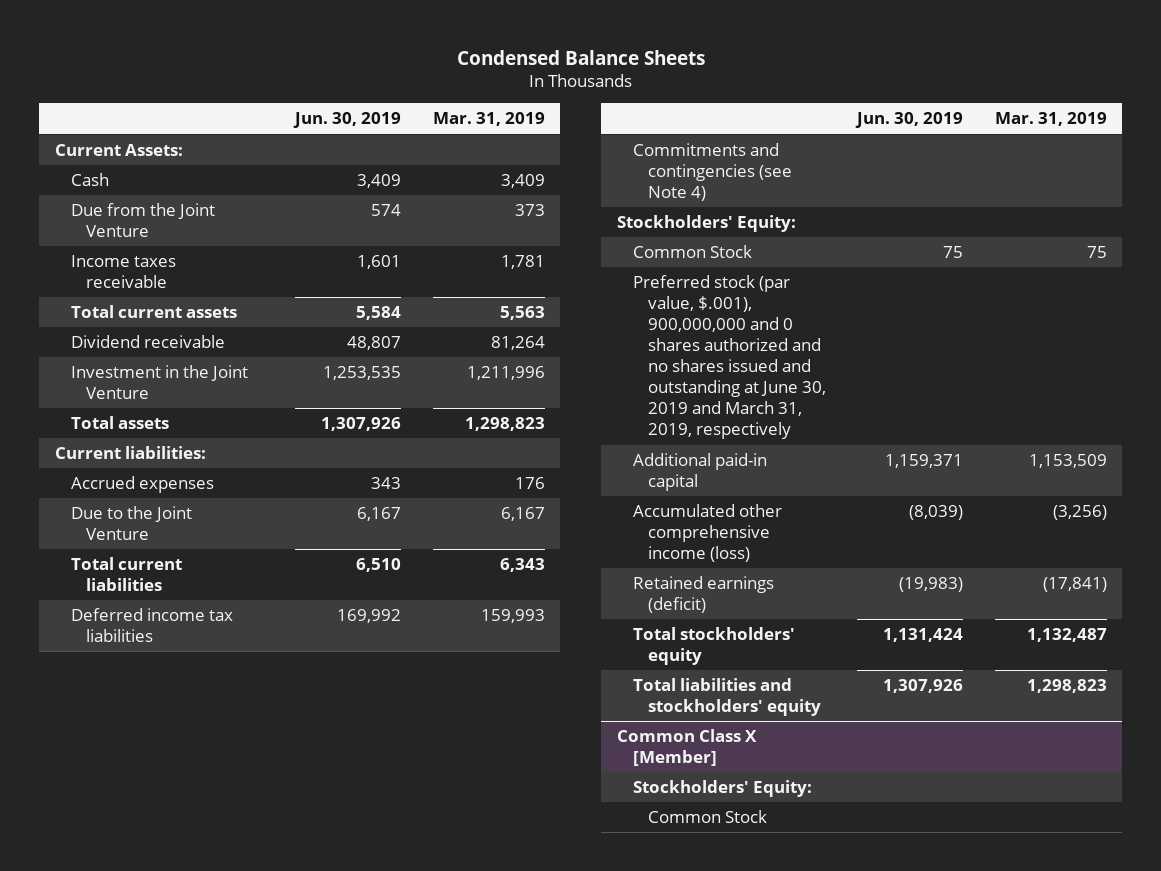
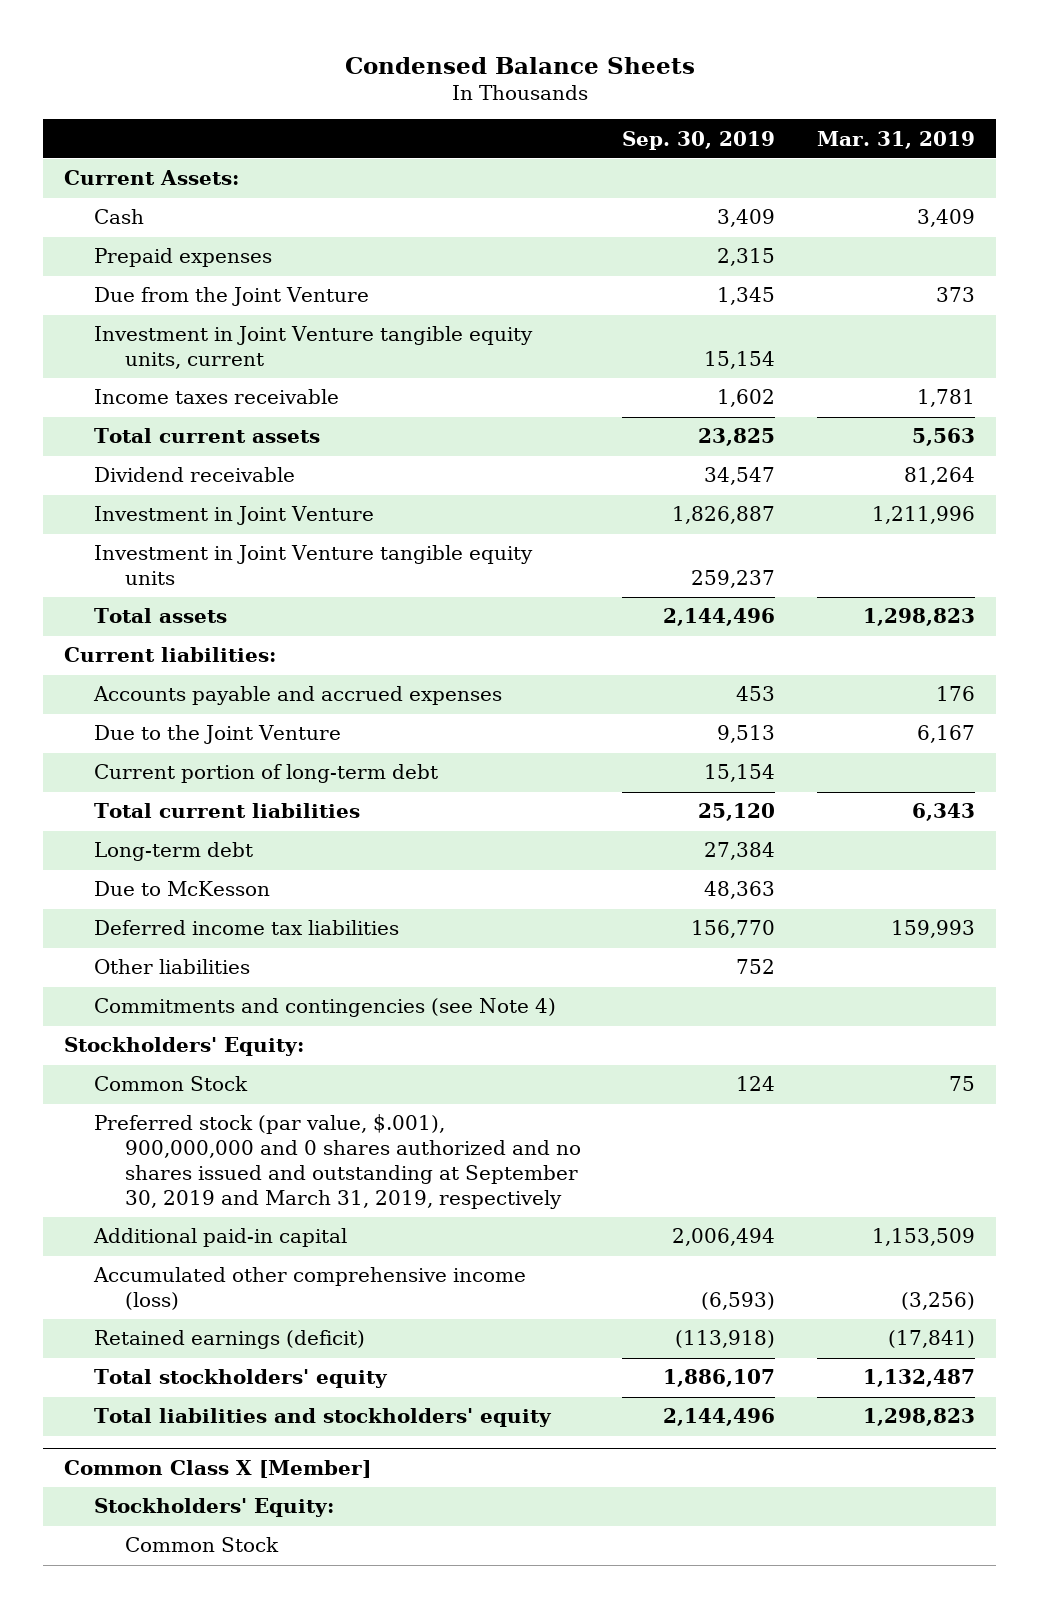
[293,112,402,129] Jun. 30, 2019 -> none
none -> [622,130,776,150] Sep. 30, 2019
none -> [94,248,273,268] Prepaid expenses
none -> [94,326,534,370] Investment in Joint Venture tangible equity units, current
[70,364,248,400] Investment in the Joint Venture -> [94,506,375,526] Investment in Joint Venture
none -> [94,545,534,586] Investment in Joint Venture tangible equity units
[70,475,214,493] Accrued expenses -> [93,686,503,706] Accounts payable and accrued expenses
none -> [94,764,439,784] Current portion of long-term debt
none -> [94,842,254,862] Long-term debt
none -> [94,881,271,897] Due to McKesson
none -> [94,959,251,975] Other liabilities
[632,274,827,440] Preferred stock (par value, $.001), 900,000,000 and 0 shares authorized and no shares issued and outstanding at June 30, 2019 and March 31, 2019, respectively -> [94,1114,581,1209] Preferred stock (par value, $.001), 900,000,000 and 0 shares authorized and no shares issued and outstanding at September 30, 2019 and March 31, 2019, respectively

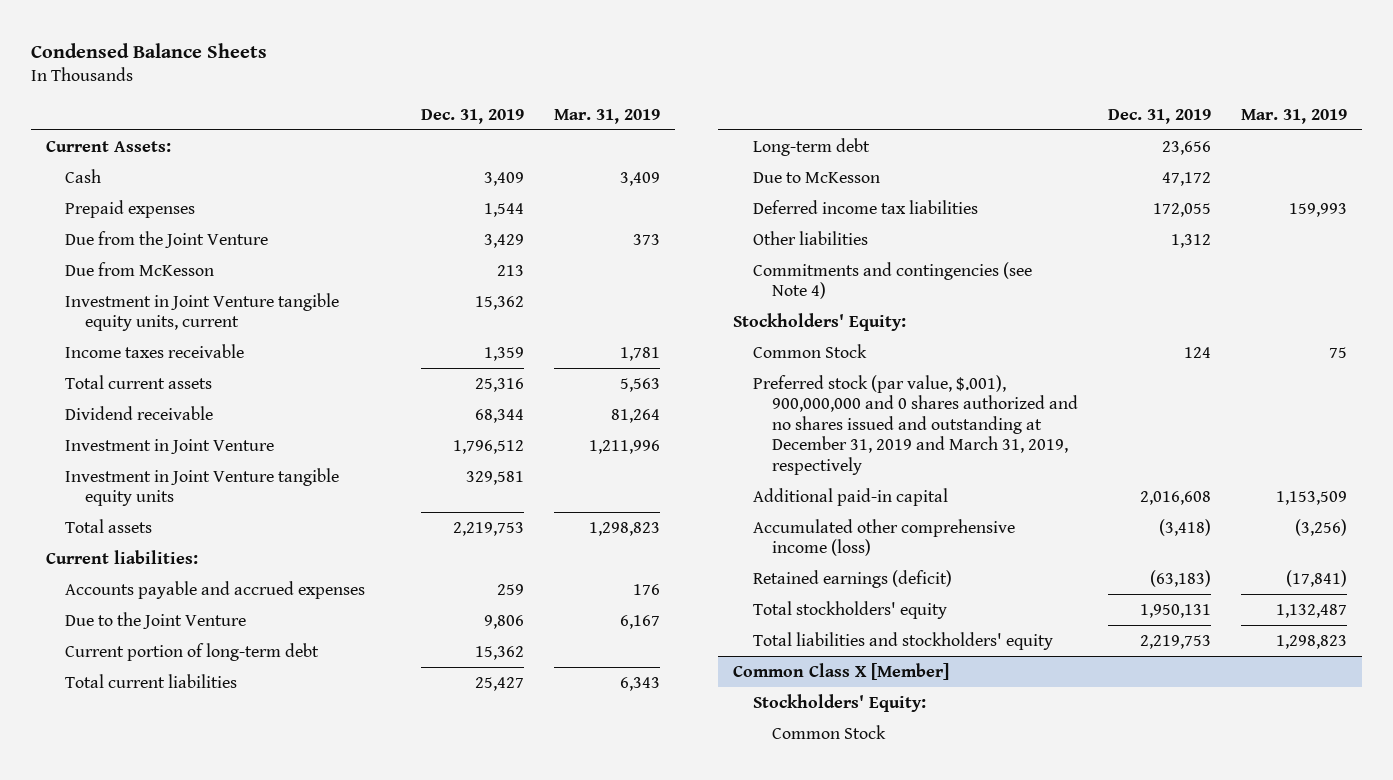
[622,130,776,150] Sep. 30, 2019 -> none
none -> [420,108,524,124] Dec. 31, 2019
none -> [65,261,215,276] Due from McKesson
[94,1114,581,1209] Preferred stock (par value, $.001), 900,000,000 and 0 shares authorized and no shares issued and outstanding at September 30, 2019 and March 31, 2019, respectively -> [752,374,1078,475] Preferred stock (par value, $.001), 900,000,000 and 0 shares authorized and no shares issued and outstanding at December 31, 2019 and March 31, 2019, respectively

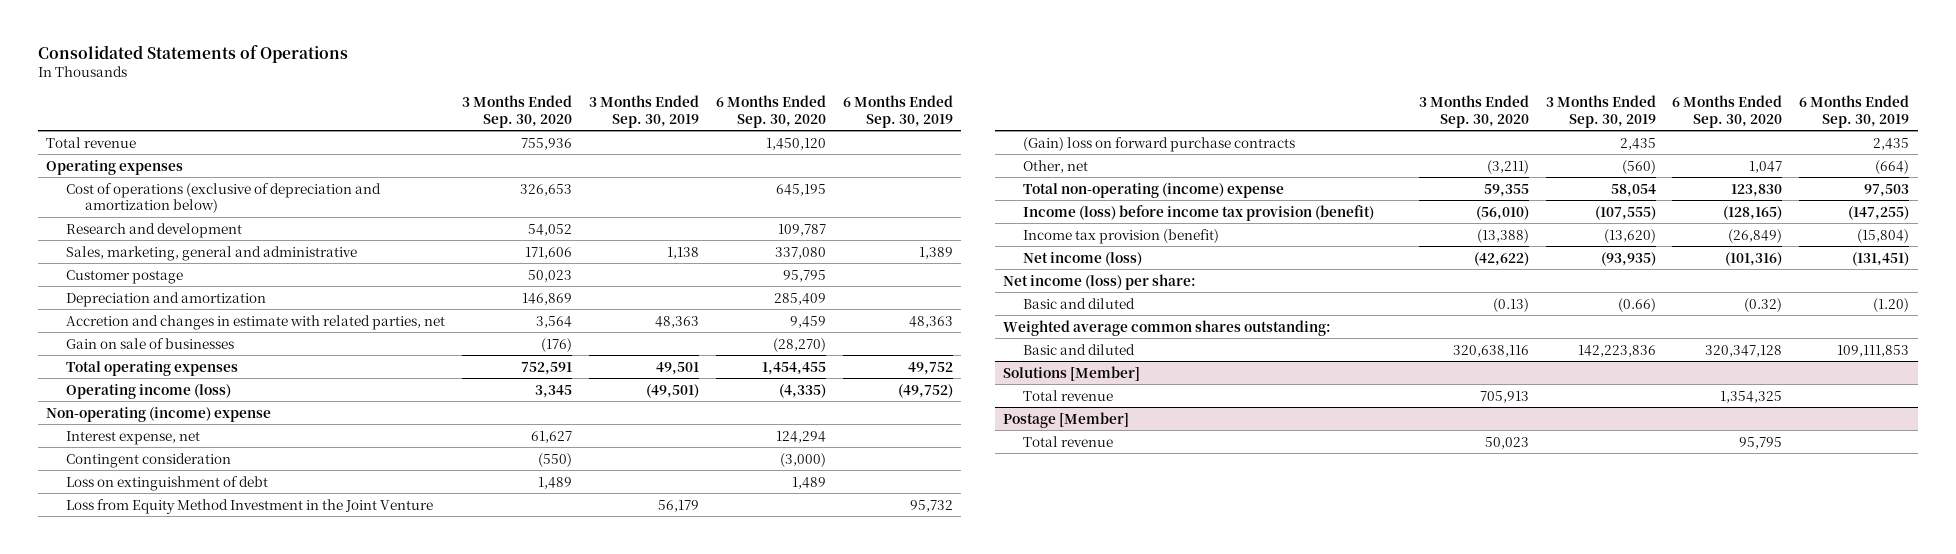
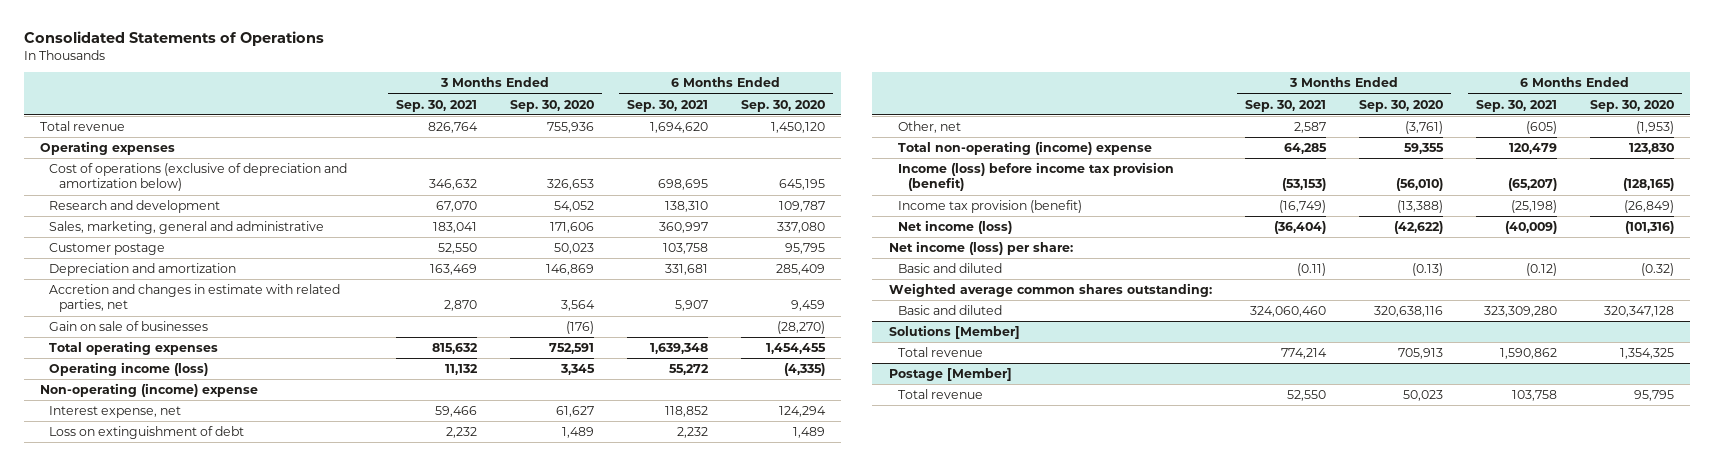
[588,95,699,128] 3 Months Ended Sep. 30, 2019 -> none
[842,95,953,128] 6 Months Ended Sep. 30, 2019 -> none
none -> [395,99,477,112] Sep. 30, 2021
none -> [626,99,708,112] Sep. 30, 2021
[65,452,231,468] Contingent consideration -> none
[65,498,433,514] Loss from Equity Method Investment in the Joint Venture -> none
[1022,136,1295,152] (Gain) loss on forward purchase contracts -> none
[1486,159,1529,174] (3,211) -> [1404,121,1443,135] (3,761)
[1749,160,1783,173] 1,047 -> [1635,121,1674,135] (1,953)

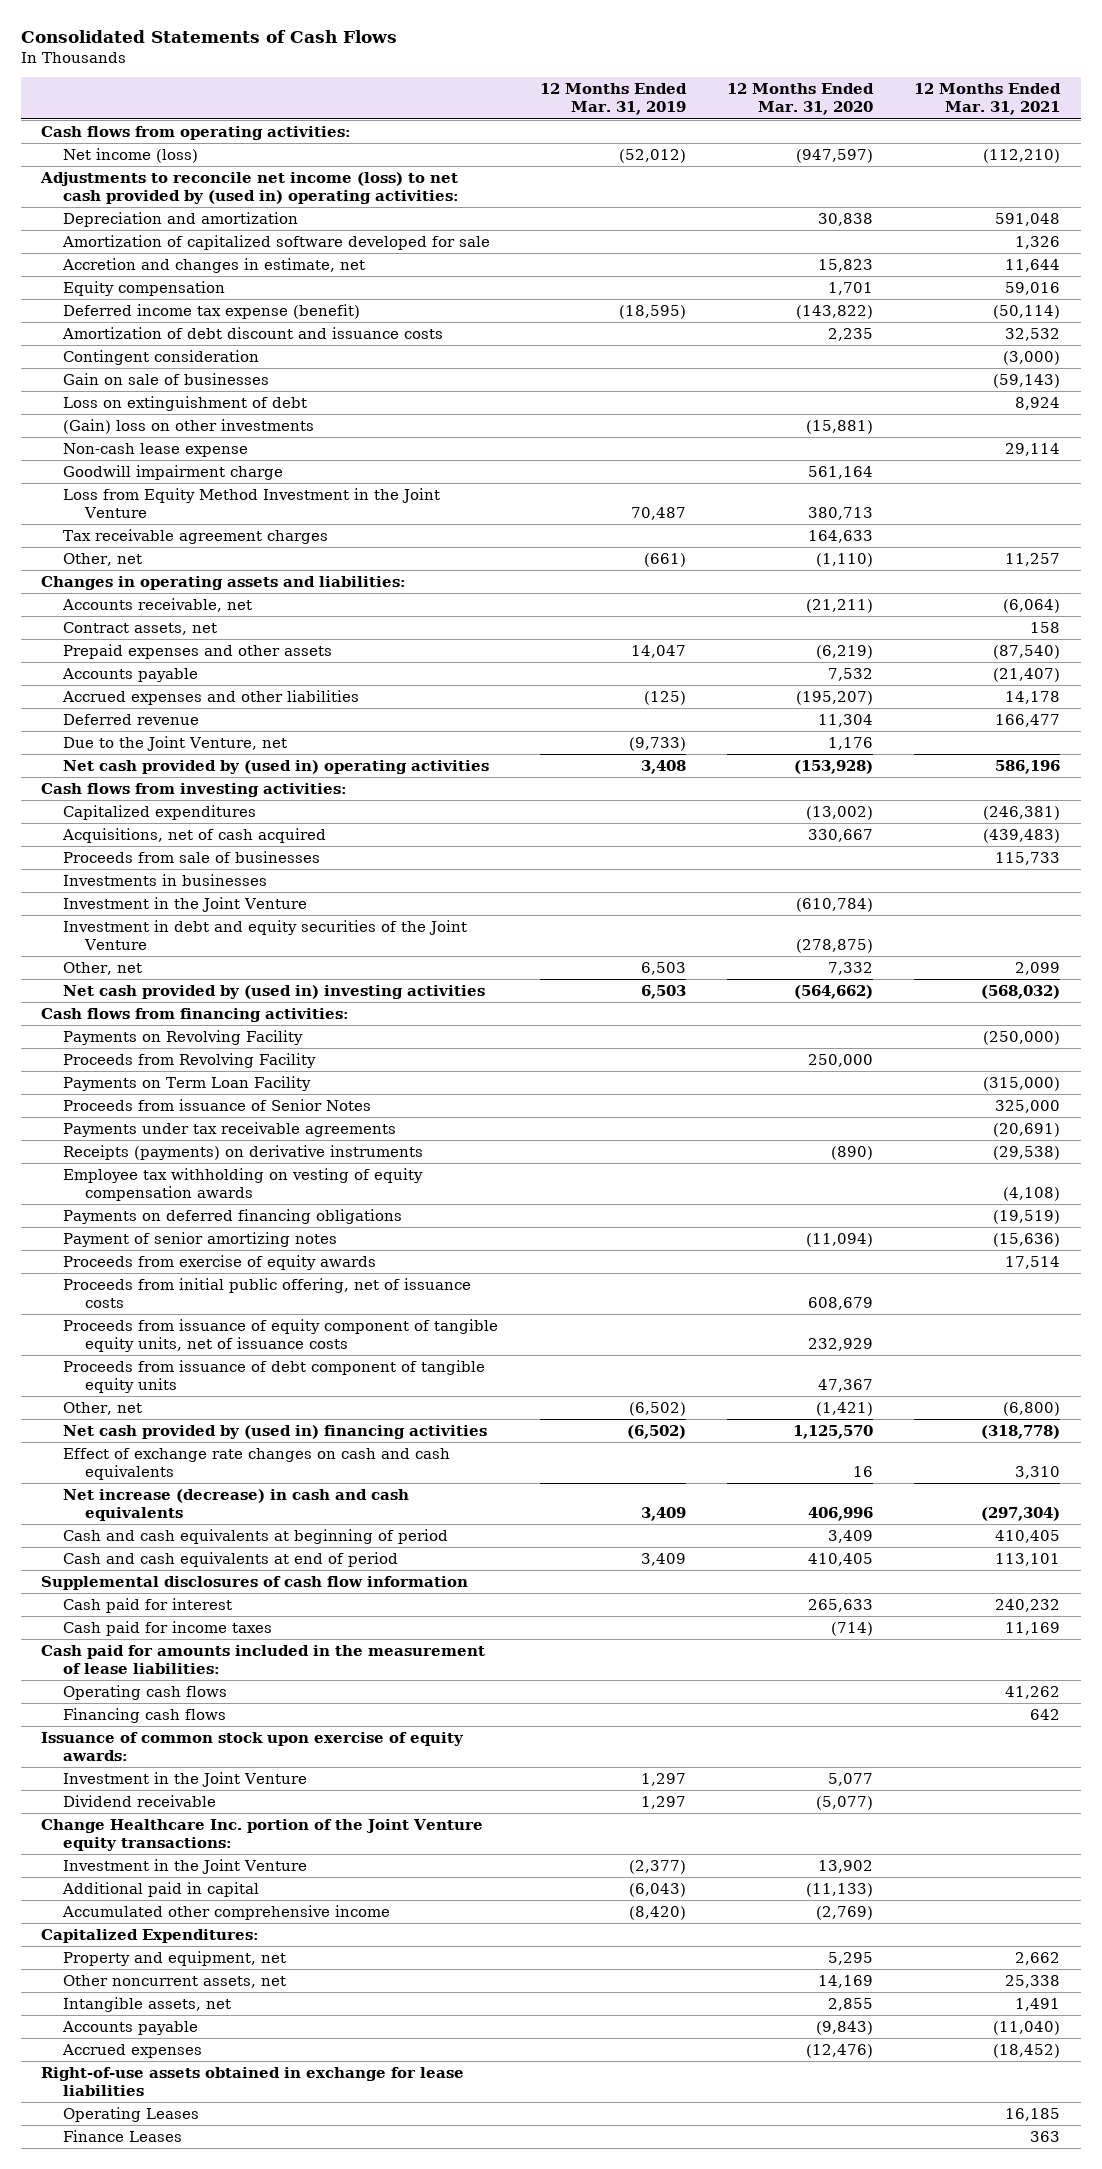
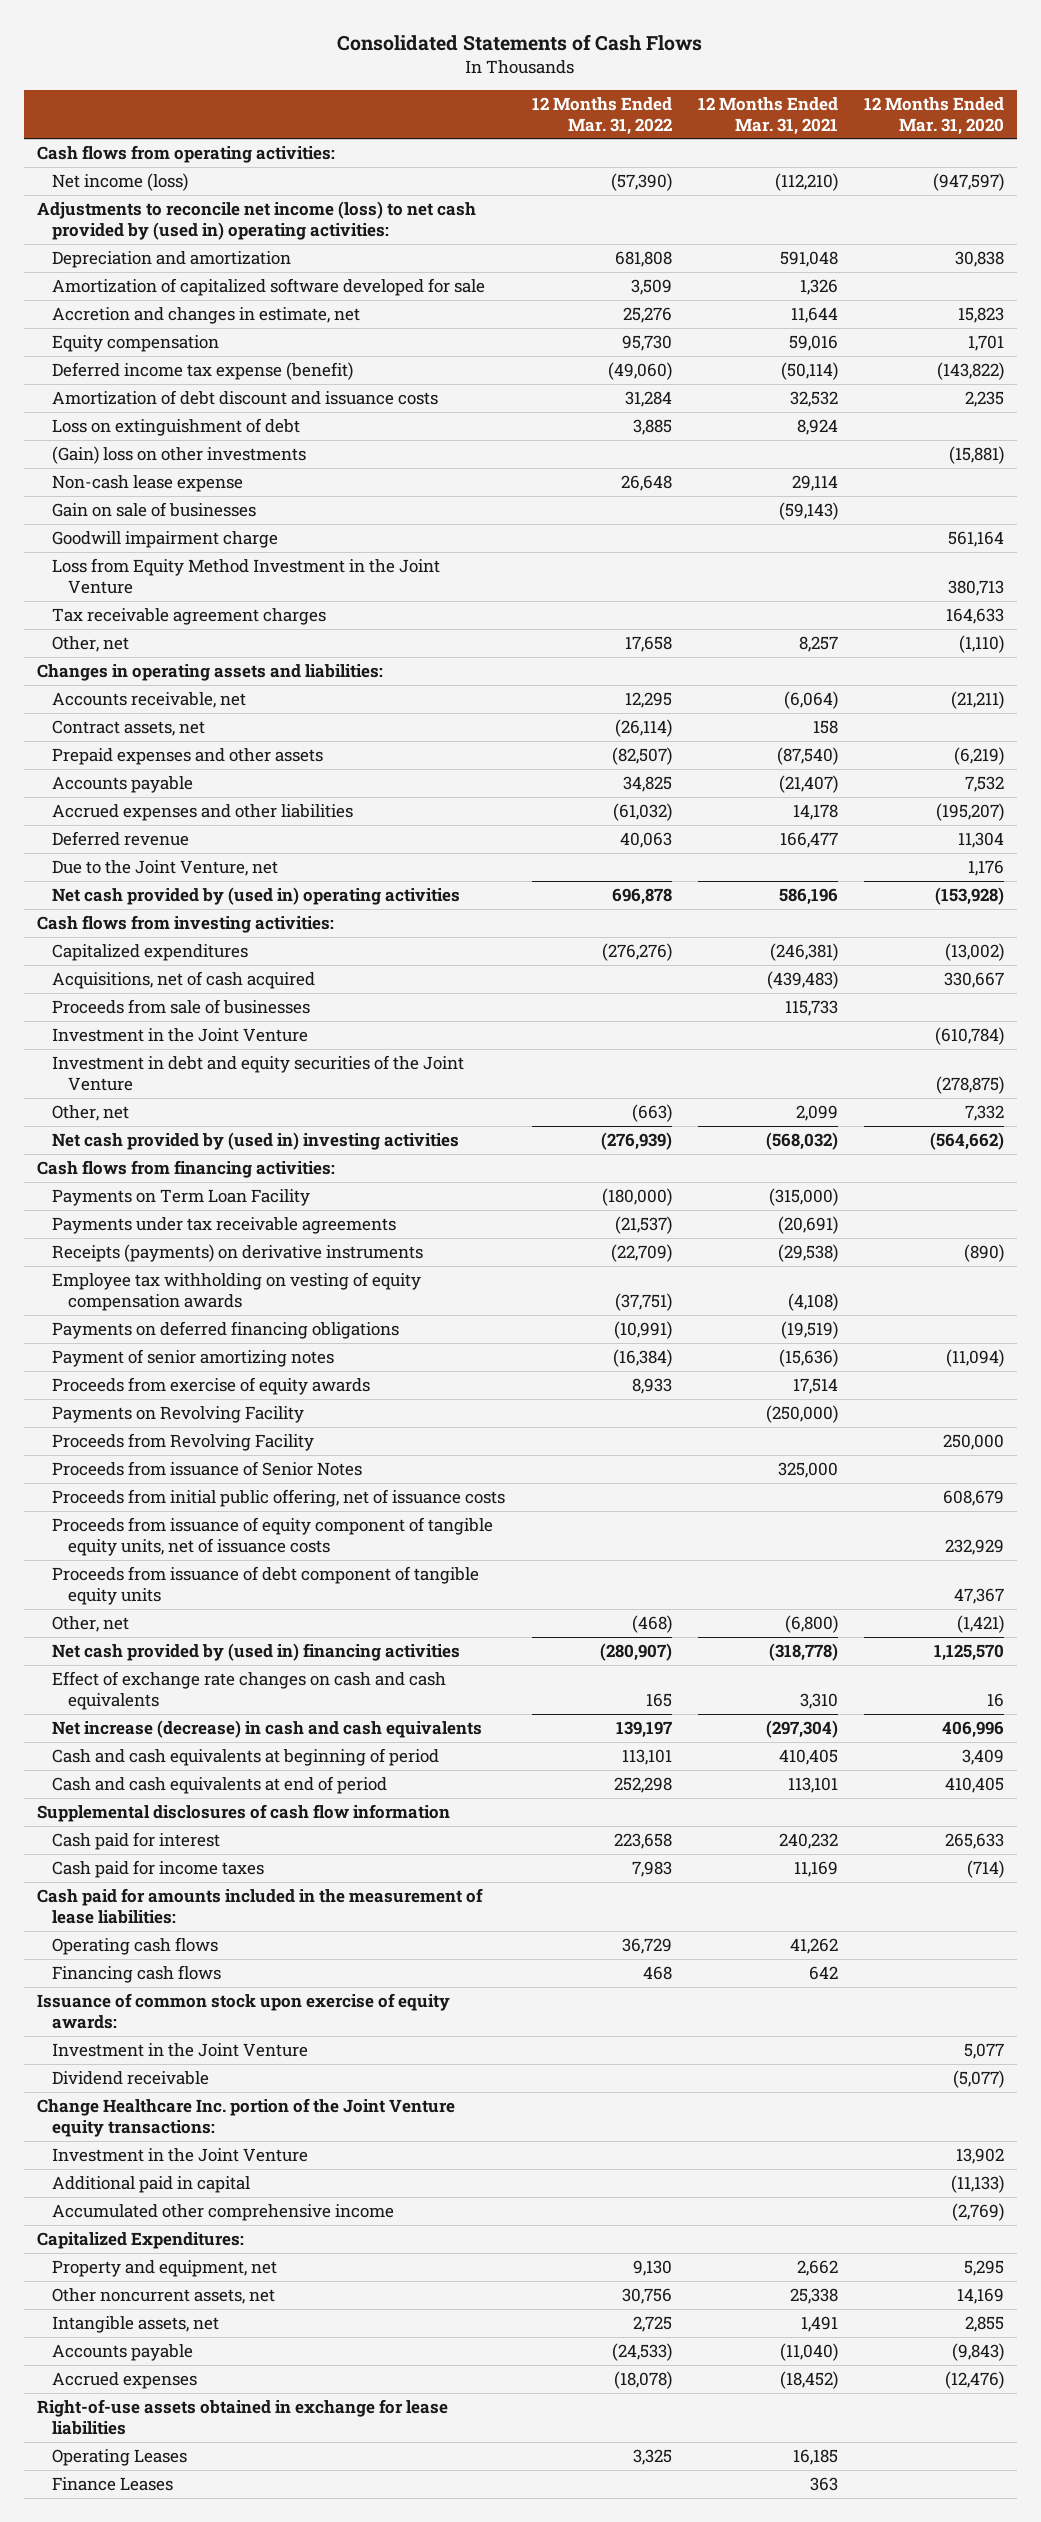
[539,83,687,116] 12 Months Ended Mar. 31, 2019 -> none
none -> [531,96,672,135] 12 Months Ended Mar. 31, 2022
[63,350,260,366] Contingent consideration -> none
[63,373,270,386] Gain on sale of businesses -> [52,501,257,517] Gain on sale of businesses
[1005,553,1061,567] 11,257 -> [798,635,838,652] 8,257
[63,874,268,887] Investments in businesses -> none
[63,1030,304,1046] Payments on Revolving Facility -> [52,1405,305,1423] Payments on Revolving Facility
[63,1053,317,1069] Proceeds from Revolving Facility -> [52,1432,315,1451] Proceeds from Revolving Facility
[63,1099,372,1112] Proceeds from issuance of Senior Notes -> [52,1460,363,1476] Proceeds from issuance of Senior Notes

